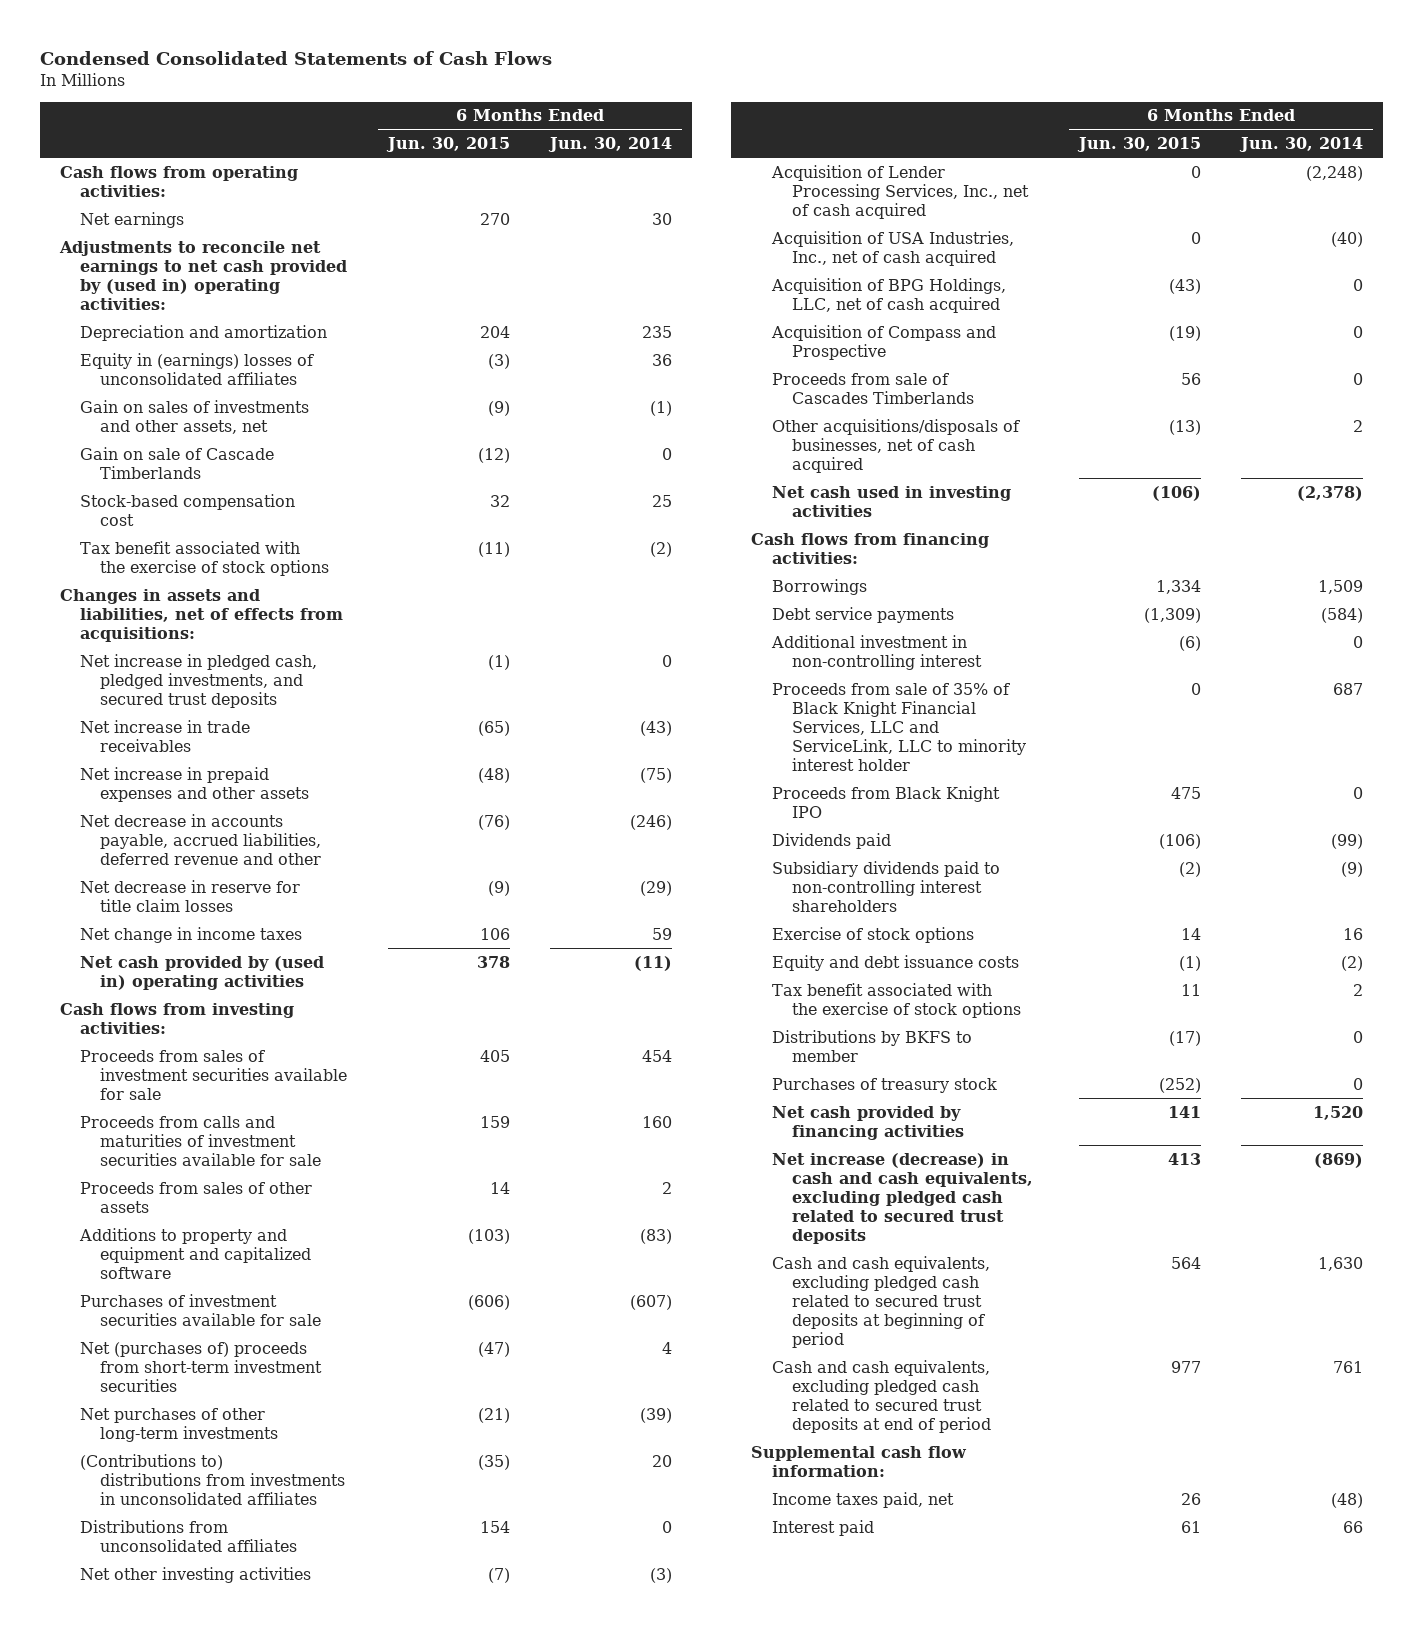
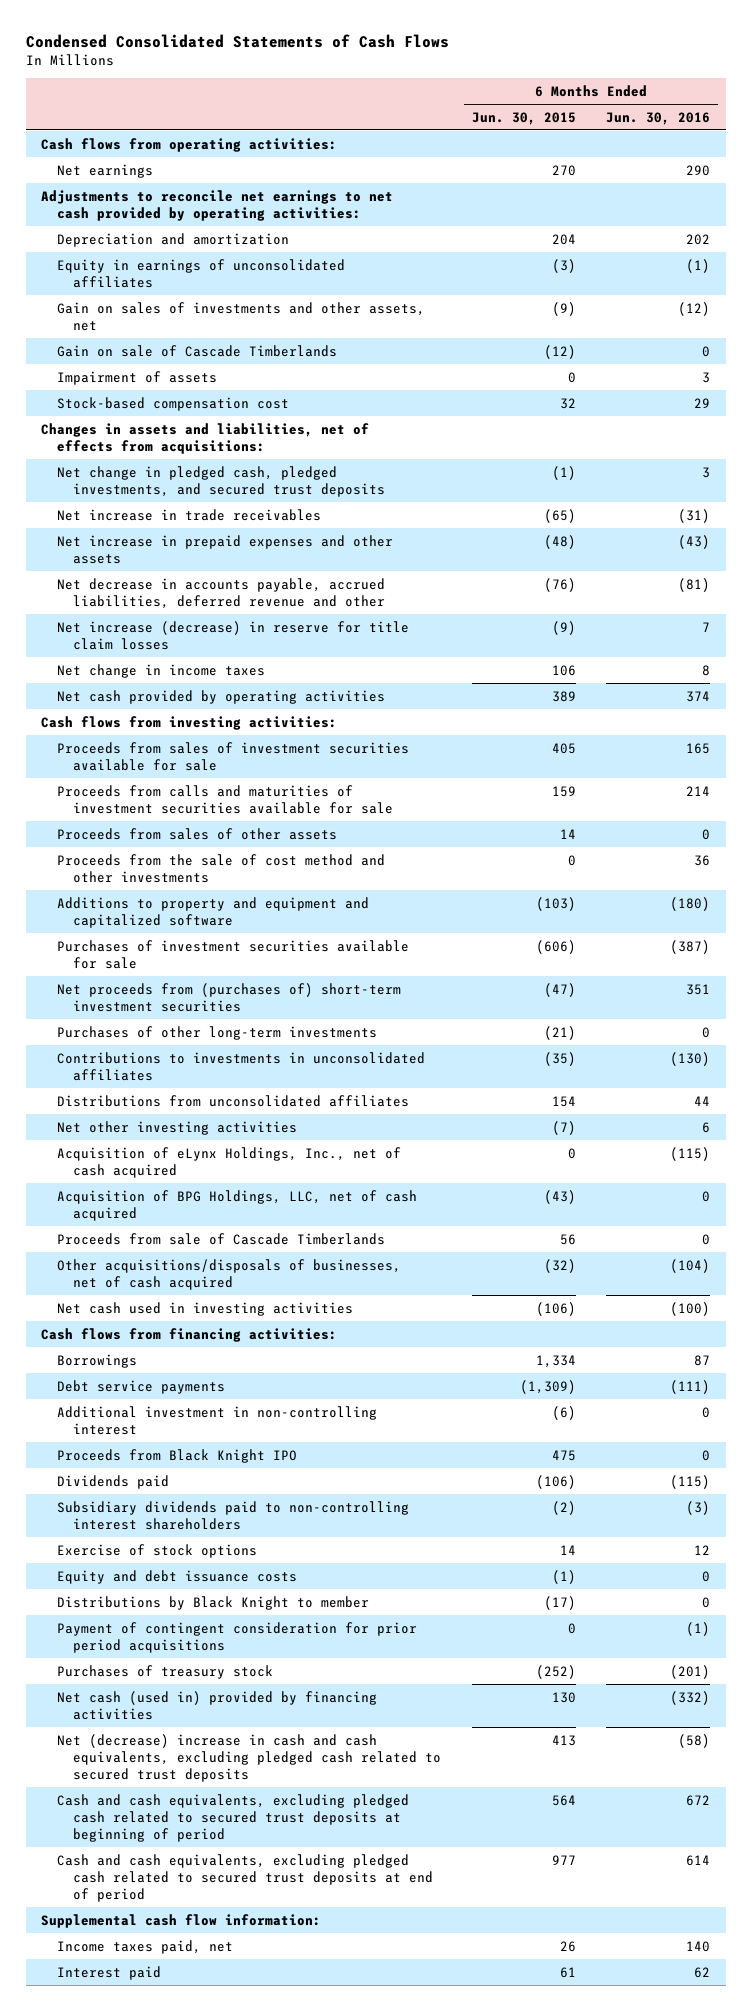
[547,137,672,153] Jun. 30, 2014 -> none
none -> [606,111,711,125] Jun. 30, 2016
[59,240,348,310] Adjustments to reconcile net earnings to net cash provided by (used in) operating activities: -> [40,189,393,221] Adjustments to reconcile net earnings to net cash provided by operating activities:
[80,352,315,385] Equity in (earnings) losses of unconsolidated affiliates -> [56,258,345,288] Equity in earnings of unconsolidated affiliates
none -> [56,370,217,385] Impairment of assets
[80,540,330,576] Tax benefit associated with the exercise of stock options -> none
[80,653,318,708] Net increase in pledged cash, pledged investments, and secured trust deposits -> [56,465,385,497] Net change in pledged cash, pledged investments, and secured trust deposits
[80,879,301,912] Net decrease in reserve for title claim losses -> [56,620,409,650] Net increase (decrease) in reserve for title claim losses
[80,955,325,990] Net cash provided by (used in) operating activities -> [56,689,385,704] Net cash provided by operating activities
[476,955,510,968] 378 -> [551,690,576,702] 389
none -> [56,853,385,883] Proceeds from the sale of cost method and other investments
[80,1341,323,1392] Net (purchases of) proceeds from short-term investment securities -> [56,982,401,1012] Net proceeds from (purchases of) short-term investment securities
[80,1407,279,1442] Net purchases of other long-term investments -> [56,1025,377,1040] Purchases of other long-term investments
[80,1453,346,1505] (Contributions to) distributions from investments in unconsolidated affiliates -> [56,1051,425,1081] Contributions to investments in unconsolidated affiliates
[770,164,1029,219] Acquisition of Lender Processing Services, Inc., net of cash acquired -> none
[770,230,1014,266] Acquisition of USA Industries, Inc., net of cash acquired -> [56,1146,401,1178] Acquisition of eLynx Holdings, Inc., net of cash acquired
[770,324,996,360] Acquisition of Compass and Prospective -> none
[771,372,974,404] Proceeds from sale of Cascades Timberlands -> [56,1232,385,1245] Proceeds from sale of Cascade Timberlands
[1168,419,1201,435] (13) -> [543,1258,576,1273] (32)
[771,682,1026,771] Proceeds from sale of 35% of Black Knight Financial Services, LLC and ServiceLink, LLC to minority interest holder -> none
[771,982,1021,1018] Tax benefit associated with the exercise of stock options -> none
[771,1029,972,1062] Distributions by BKFS to member -> [56,1595,369,1610] Distributions by Black Knight to member
none -> [56,1621,417,1653] Payment of contingent consideration for prior period acquisitions
[771,1105,964,1140] Net cash provided by financing activities -> [56,1690,377,1720] Net cash (used in) provided by financing activities
[1167,1105,1201,1118] 141 -> [551,1691,576,1703] 130
[771,1152,1033,1244] Net increase (decrease) in cash and cash equivalents, excluding pledged cash related to secured trust deposits -> [56,1733,441,1783] Net (decrease) increase in cash and cash equivalents, excluding pledged cash related to secured trust deposits

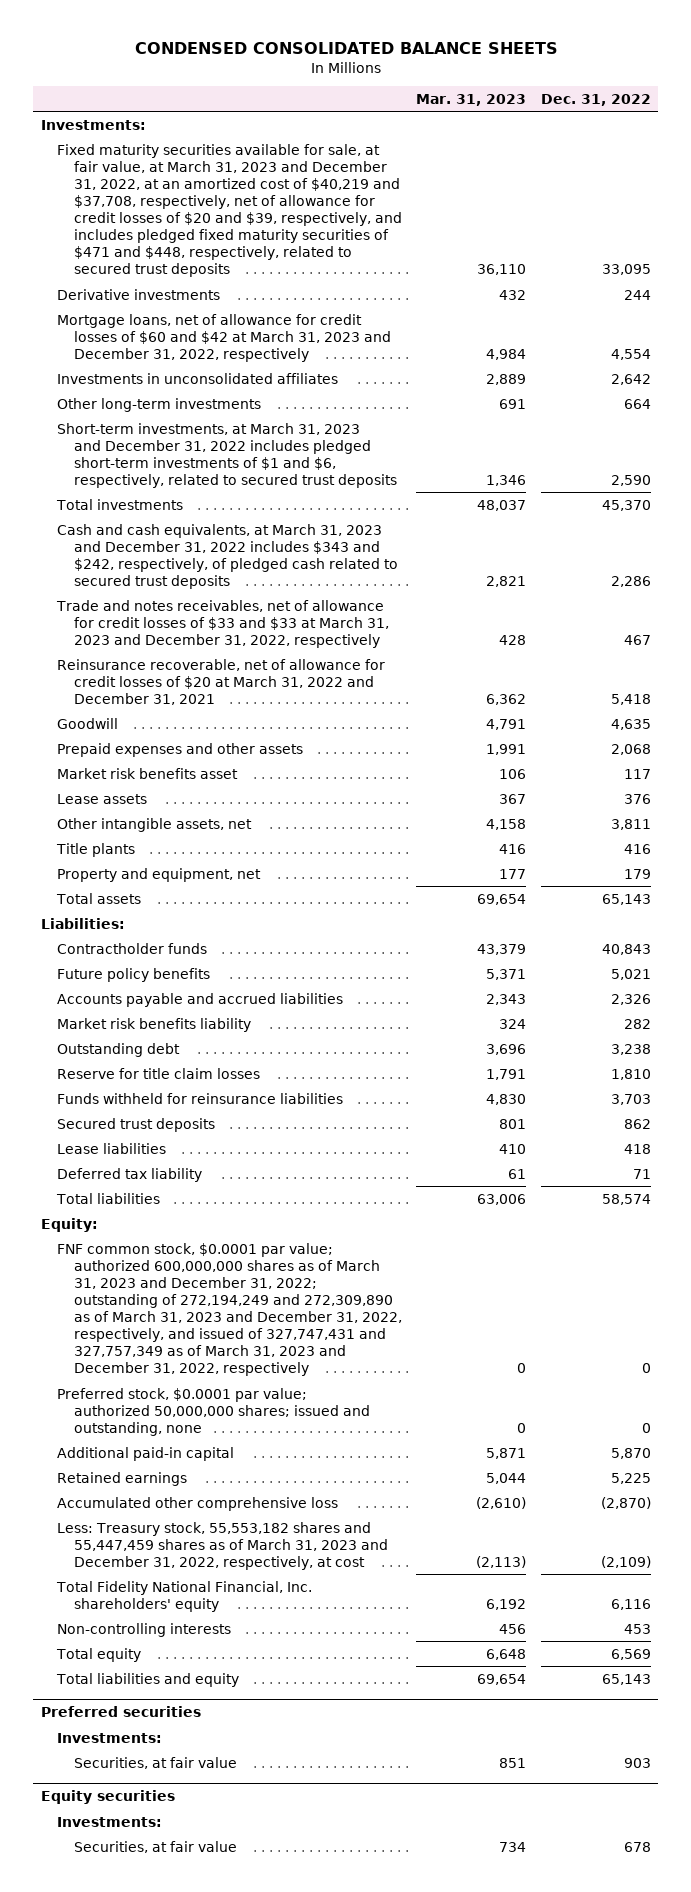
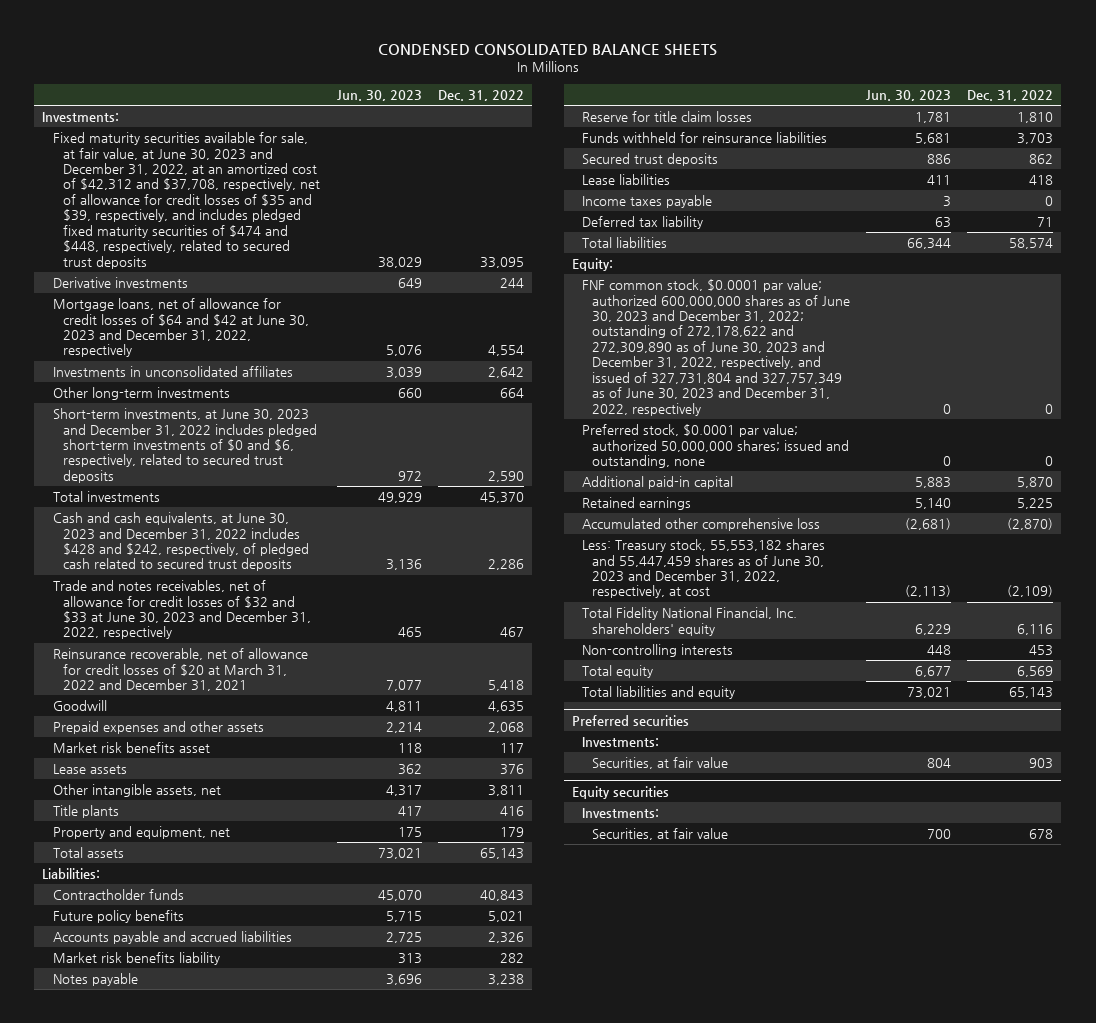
[416,93,527,106] Mar. 31, 2023 -> none
none -> [336,90,422,102] Jun. 30, 2023
[57,143,402,278] Fixed maturity securities available for sale, at fair value, at March 31, 2023 and December 31, 2022, at an amortized cost of $40,219 and $37,708, respectively, net of allowance for credit losses of $20 and $39, respectively, and includes pledged fixed maturity securities of $471 and $448, respectively, related to secured trust deposits -> [52,132,321,269] Fixed maturity securities available for sale, at fair value, at June 30, 2023 and December 31, 2022, at an amortized cost of $42,312 and $37,708, respectively, net of allowance for credit losses of $35 and $39, respectively, and includes pledged fixed maturity securities of $474 and $448, respectively, related to secured trust deposits
[57,313,391,362] Mortgage loans, net of allowance for credit losses of $60 and $42 at March 31, 2023 and December 31, 2022, respectively -> [52,298,310,358] Mortgage loans, net of allowance for credit losses of $64 and $42 at June 30, 2023 and December 31, 2022, respectively
[57,422,397,488] Short-term investments, at March 31, 2023 and December 31, 2022 includes pledged short-term investments of $1 and $6, respectively, related to secured trust deposits -> [52,408,318,483] Short-term investments, at June 30, 2023 and December 31, 2022 includes pledged short-term investments of $0 and $6, respectively, related to secured trust deposits
[57,523,398,589] Cash and cash equivalents, at March 31, 2023 and December 31, 2022 includes $343 and $242, respectively, of pledged cash related to secured trust deposits -> [52,512,310,572] Cash and cash equivalents, at June 30, 2023 and December 31, 2022 includes $428 and $242, respectively, of pledged cash related to secured trust deposits
[56,599,389,648] Trade and notes receivables, net of allowance for credit losses of $33 and $33 at March 31, 2023 and December 31, 2022, respectively -> [52,580,312,640] Trade and notes receivables, net of allowance for credit losses of $32 and $33 at June 30, 2023 and December 31, 2022, respectively
[57,1042,181,1057] Outstanding debt -> [52,973,138,987] Notes payable
none -> [581,195,712,209] Income taxes payable
[57,1242,402,1377] FNF common stock, $0.0001 par value; authorized 600,000,000 shares as of March 31, 2023 and December 31, 2022; outstanding of 272,194,249 and 272,309,890 as of March 31, 2023 and December 31, 2022, respectively, and issued of 327,747,431 and 327,757,349 as of March 31, 2023 and December 31, 2022, respectively -> [581,279,851,416] FNF common stock, $0.0001 par value; authorized 600,000,000 shares as of June 30, 2023 and December 31, 2022; outstanding of 272,178,622 and 272,309,890 as of June 30, 2023 and December 31, 2022, respectively, and issued of 327,731,804 and 327,757,349 as of June 30, 2023 and December 31, 2022, respectively
[57,1521,388,1570] Less: Treasury stock, 55,553,182 shares and 55,447,459 shares as of March 31, 2023 and December 31, 2022, respectively, at cost -> [581,539,825,599] Less: Treasury stock, 55,553,182 shares and 55,447,459 shares as of June 30, 2023 and December 31, 2022, respectively, at cost

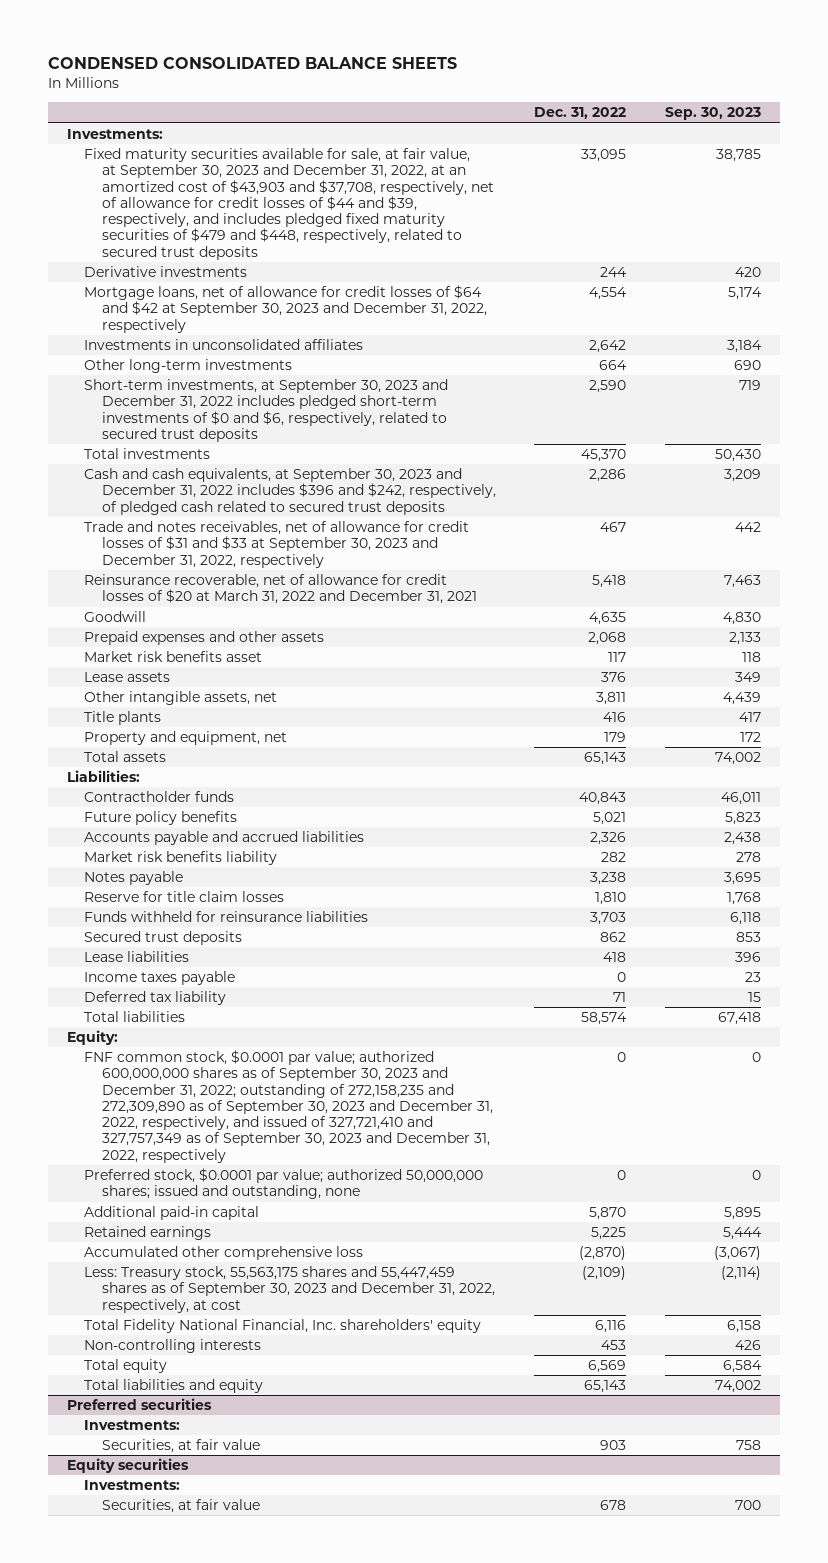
[336,90,422,102] Jun. 30, 2023 -> none
none -> [664,107,761,121] Sep. 30, 2023
[52,132,321,269] Fixed maturity securities available for sale, at fair value, at June 30, 2023 and December 31, 2022, at an amortized cost of $42,312 and $37,708, respectively, net of allowance for credit losses of $35 and $39, respectively, and includes pledged fixed maturity securities of $474 and $448, respectively, related to secured trust deposits -> [84,148,494,260] Fixed maturity securities available for sale, at fair value, at September 30, 2023 and December 31, 2022, at an amortized cost of $43,903 and $37,708, respectively, net of allowance for credit losses of $44 and $39, respectively, and includes pledged fixed maturity securities of $479 and $448, respectively, related to secured trust deposits
[52,298,310,358] Mortgage loans, net of allowance for credit losses of $64 and $42 at June 30, 2023 and December 31, 2022, respectively -> [84,285,487,333] Mortgage loans, net of allowance for credit losses of $64 and $42 at September 30, 2023 and December 31, 2022, respectively
[52,408,318,483] Short-term investments, at June 30, 2023 and December 31, 2022 includes pledged short-term investments of $0 and $6, respectively, related to secured trust deposits -> [84,379,449,442] Short-term investments, at September 30, 2023 and December 31, 2022 includes pledged short-term investments of $0 and $6, respectively, related to secured trust deposits
[52,512,310,572] Cash and cash equivalents, at June 30, 2023 and December 31, 2022 includes $428 and $242, respectively, of pledged cash related to secured trust deposits -> [84,468,496,515] Cash and cash equivalents, at September 30, 2023 and December 31, 2022 includes $396 and $242, respectively, of pledged cash related to secured trust deposits
[52,580,312,640] Trade and notes receivables, net of allowance for credit losses of $32 and $33 at June 30, 2023 and December 31, 2022, respectively -> [84,521,470,568] Trade and notes receivables, net of allowance for credit losses of $31 and $33 at September 30, 2023 and December 31, 2022, respectively
[581,279,851,416] FNF common stock, $0.0001 par value; authorized 600,000,000 shares as of June 30, 2023 and December 31, 2022; outstanding of 272,178,622 and 272,309,890 as of June 30, 2023 and December 31, 2022, respectively, and issued of 327,731,804 and 327,757,349 as of June 30, 2023 and December 31, 2022, respectively -> [84,1050,493,1163] FNF common stock, $0.0001 par value; authorized 600,000,000 shares as of September 30, 2023 and December 31, 2022; outstanding of 272,158,235 and 272,309,890 as of September 30, 2023 and December 31, 2022, respectively, and issued of 327,721,410 and 327,757,349 as of September 30, 2023 and December 31, 2022, respectively
[581,539,825,599] Less: Treasury stock, 55,553,182 shares and 55,447,459 shares as of June 30, 2023 and December 31, 2022, respectively, at cost -> [84,1266,495,1313] Less: Treasury stock, 55,563,175 shares and 55,447,459 shares as of September 30, 2023 and December 31, 2022, respectively, at cost

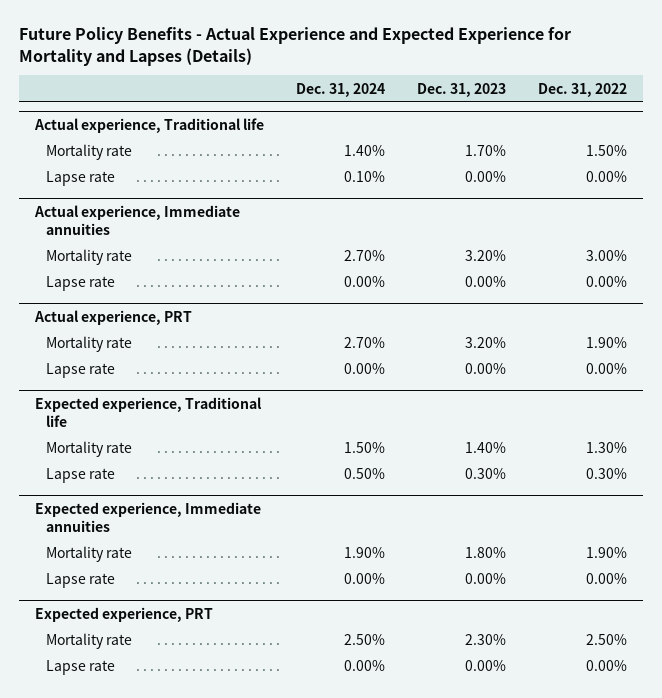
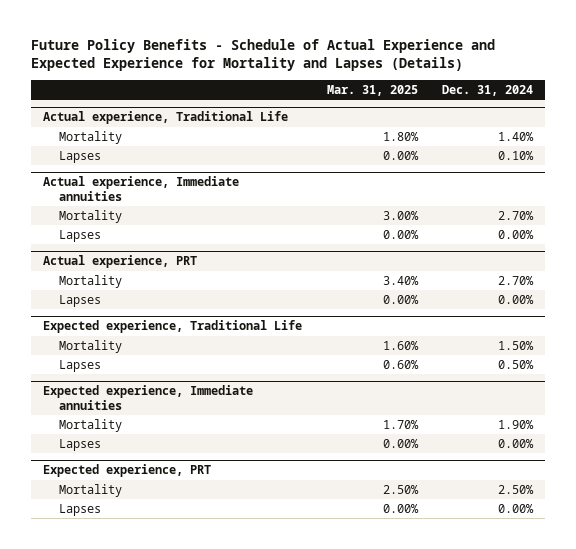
[18,27,571,66] Future Policy Benefits - Actual Experience and Expected Experience for Mortality and Lapses (Details) -> [31,38,496,71] Future Policy Benefits - Schedule of Actual Experience and Expected Experience for Mortality and Lapses (Details)
[416,82,506,97] Dec. 31, 2023 -> none
[538,82,628,97] Dec. 31, 2022 -> none
none -> [326,84,418,96] Mar. 31, 2025
[33,118,264,134] Actual experience, Traditional life -> [43,111,289,125] Actual experience, Traditional Life
[46,144,133,161] Mortality rate -> [59,130,123,144] Mortality
[46,171,116,187] Lapse rate -> [59,150,102,163] Lapses
[46,249,133,266] Mortality rate -> [59,209,123,223] Mortality
[46,276,116,292] Lapse rate -> [59,229,102,242] Lapses
[46,336,133,353] Mortality rate -> [59,274,123,288] Mortality
[46,363,116,379] Lapse rate -> [59,294,102,307] Lapses
[34,397,262,427] Expected experience, Traditional life -> [43,320,303,334] Expected experience, Traditional Life
[46,441,133,458] Mortality rate -> [59,339,123,353] Mortality
[46,468,116,484] Lapse rate -> [59,359,102,372] Lapses
[46,546,133,563] Mortality rate -> [59,418,123,432] Mortality
[46,573,116,589] Lapse rate -> [59,438,102,451] Lapses
[46,633,133,650] Mortality rate -> [59,483,123,497] Mortality
[46,660,116,676] Lapse rate -> [59,503,102,516] Lapses

